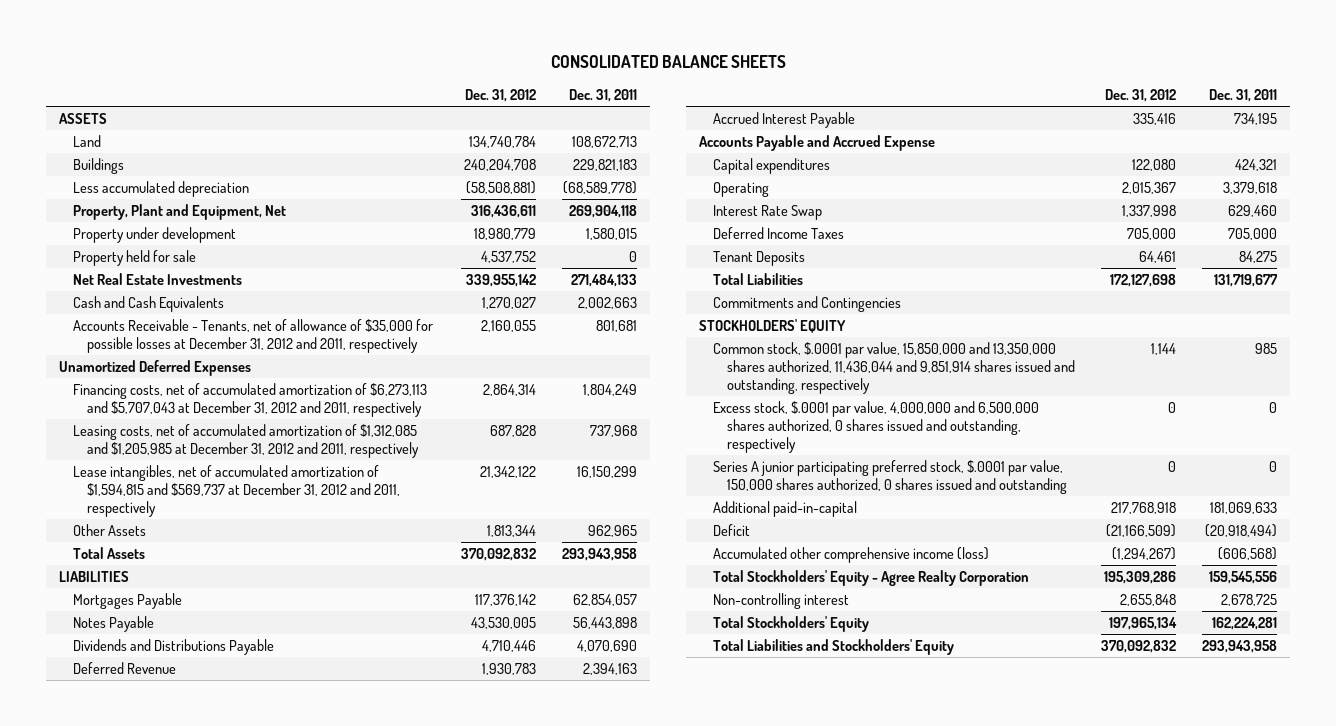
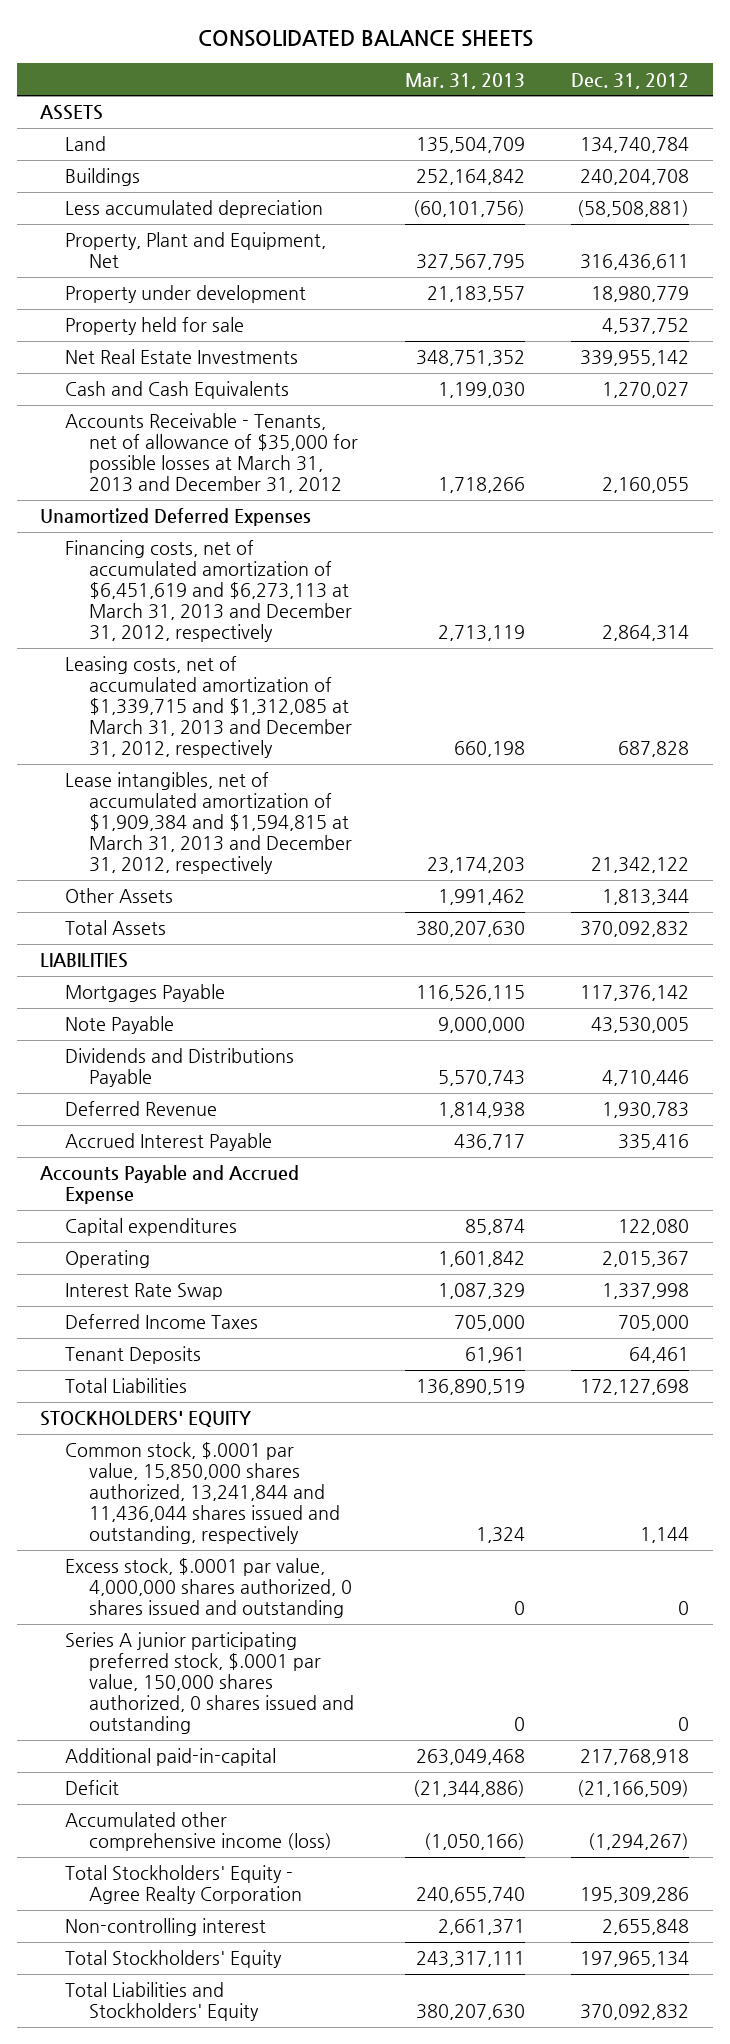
[568,88,637,102] Dec. 31, 2011 -> none
none -> [404,72,525,89] Mar. 31, 2013
[72,319,433,353] Accounts Receivable - Tenants, net of allowance of $35,000 for possible losses at December 31, 2012 and 2011, respectively -> [64,413,358,494] Accounts Receivable - Tenants, net of allowance of $35,000 for possible losses at March 31, 2013 and December 31, 2012
[72,383,427,417] Financing costs, net of accumulated amortization of $6,273,113 and $5,707,043 at December 31, 2012 and 2011, respectively -> [64,540,352,643] Financing costs, net of accumulated amortization of $6,451,619 and $6,273,113 at March 31, 2013 and December 31, 2012, respectively
[72,424,419,458] Leasing costs, net of accumulated amortization of $1,312,085 and $1,205,985 at December 31, 2012 and 2011, respectively -> [64,656,352,759] Leasing costs, net of accumulated amortization of $1,339,715 and $1,312,085 at March 31, 2013 and December 31, 2012, respectively
[72,465,400,517] Lease intangibles, net of accumulated amortization of $1,594,815 and $569,737 at December 31, 2012 and 2011, respectively -> [64,772,352,875] Lease intangibles, net of accumulated amortization of $1,909,384 and $1,594,815 at March 31, 2013 and December 31, 2012, respectively
[72,616,154,633] Notes Payable -> [64,1016,174,1035] Note Payable
[713,296,902,313] Commitments and Contingencies -> none
[713,342,1076,394] Common stock, $.0001 par value, 15,850,000 and 13,350,000 shares authorized, 11,436,044 and 9,851,914 shares issued and outstanding, respectively -> [64,1442,340,1545] Common stock, $.0001 par value, 15,850,000 shares authorized, 13,241,844 and 11,436,044 shares issued and outstanding, respectively
[713,401,1040,453] Excess stock, $.0001 par value, 4,000,000 and 6,500,000 shares authorized, 0 shares issued and outstanding, respectively -> [64,1558,352,1619] Excess stock, $.0001 par value, 4,000,000 shares authorized, 0 shares issued and outstanding

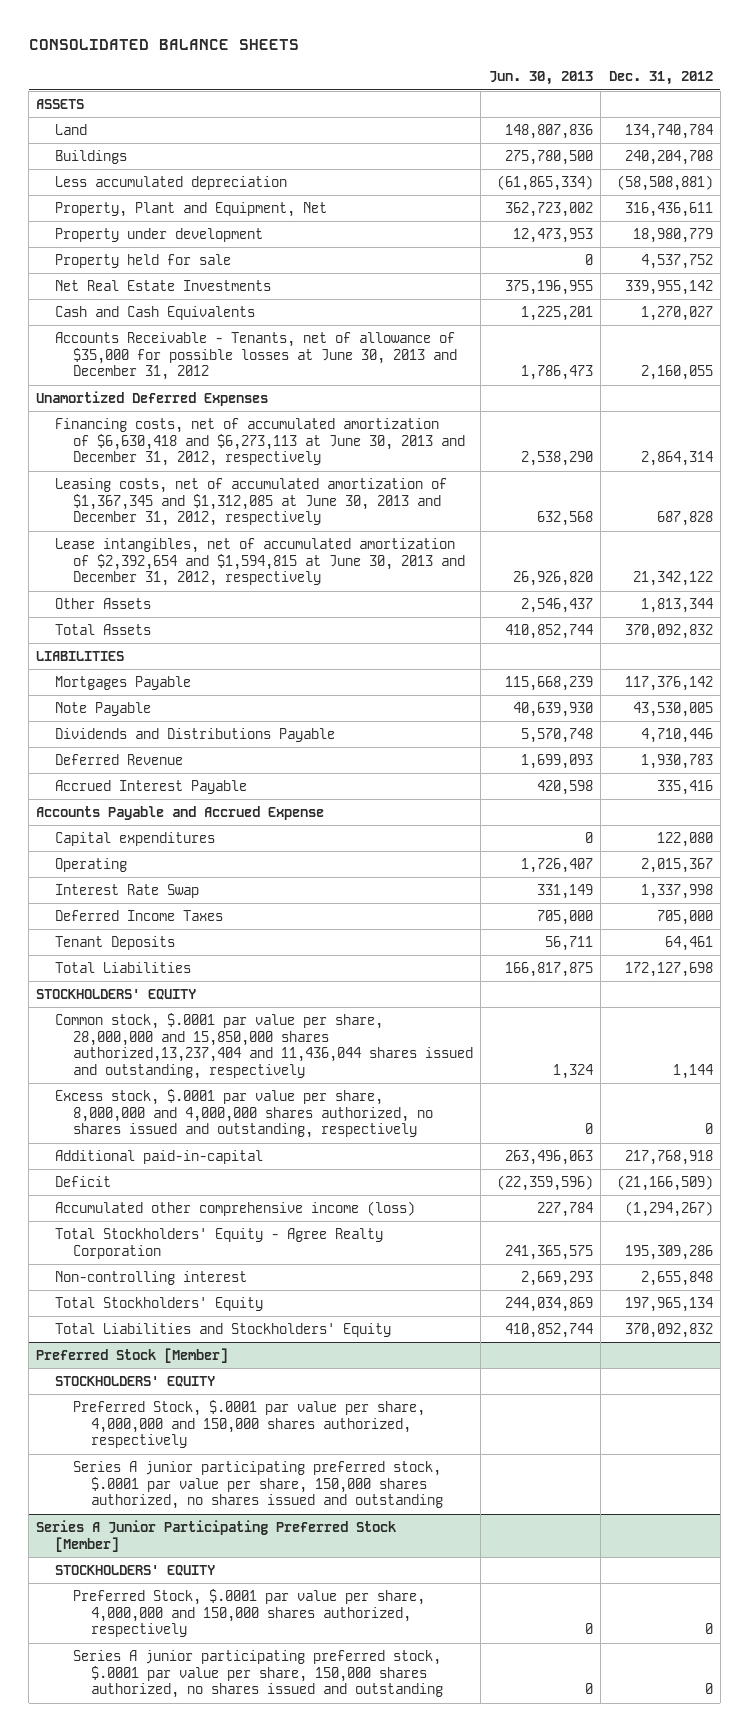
[404,72,525,89] Mar. 31, 2013 -> none
none -> [488,71,593,86] Jun. 30, 2013
[64,413,358,494] Accounts Receivable - Tenants, net of allowance of $35,000 for possible losses at March 31, 2013 and December 31, 2012 -> [54,331,458,381] Accounts Receivable - Tenants, net of allowance of $35,000 for possible losses at June 30, 2013 and December 31, 2012
[64,540,352,643] Financing costs, net of accumulated amortization of $6,451,619 and $6,273,113 at March 31, 2013 and December 31, 2012, respectively -> [54,417,466,467] Financing costs, net of accumulated amortization of $6,630,418 and $6,273,113 at June 30, 2013 and December 31, 2012, respectively
[64,656,352,759] Leasing costs, net of accumulated amortization of $1,339,715 and $1,312,085 at March 31, 2013 and December 31, 2012, respectively -> [54,477,447,527] Leasing costs, net of accumulated amortization of $1,367,345 and $1,312,085 at June 30, 2013 and December 31, 2012, respectively
[64,772,352,875] Lease intangibles, net of accumulated amortization of $1,909,384 and $1,594,815 at March 31, 2013 and December 31, 2012, respectively -> [54,537,466,587] Lease intangibles, net of accumulated amortization of $2,392,654 and $1,594,815 at June 30, 2013 and December 31, 2012, respectively
[64,1632,354,1735] Series A junior participating preferred stock, $.0001 par value, 150,000 shares authorized, 0 shares issued and outstanding -> none
[64,1442,340,1545] Common stock, $.0001 par value, 15,850,000 shares authorized, 13,241,844 and 11,436,044 shares issued and outstanding, respectively -> [54,1012,474,1080] Common stock, $.0001 par value per share, 28,000,000 and 15,850,000 shares authorized,13,237,404 and 11,436,044 shares issued and outstanding, respectively
[64,1558,352,1619] Excess stock, $.0001 par value, 4,000,000 shares authorized, 0 shares issued and outstanding -> [54,1088,434,1139] Excess stock, $.0001 par value per share, 8,000,000 and 4,000,000 shares authorized, no shares issued and outstanding, respectively
none -> [36,1347,229,1363] Preferred Stock [Member]
none -> [54,1375,215,1387] STOCKHOLDERS' EQUITY
none -> [73,1399,426,1449] Preferred Stock, $.0001 par value per share, 4,000,000 and 150,000 shares authorized, respectively
none -> [73,1460,444,1510] Series A junior participating preferred stock, $.0001 par value per share, 150,000 shares authorized, no shares issued and outstanding
none -> [36,1519,397,1552] Series A Junior Participating Preferred Stock [Member]
none -> [54,1564,215,1576] STOCKHOLDERS' EQUITY
none -> [73,1588,426,1638] Preferred Stock, $.0001 par value per share, 4,000,000 and 150,000 shares authorized, respectively
none -> [73,1649,444,1699] Series A junior participating preferred stock, $.0001 par value per share, 150,000 shares authorized, no shares issued and outstanding

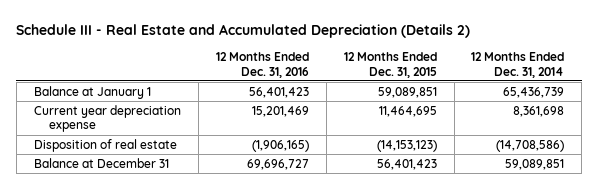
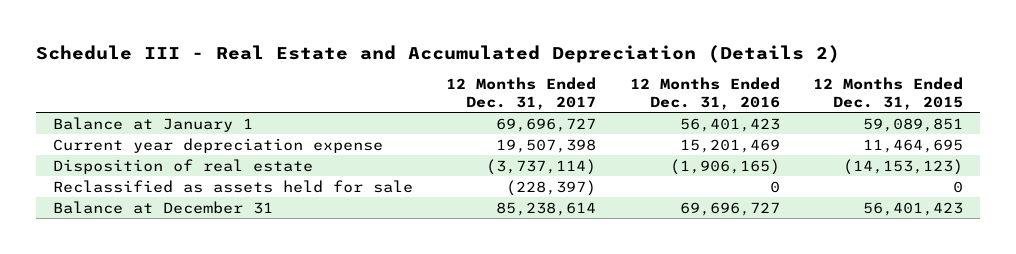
[471,51,565,78] 12 Months Ended Dec. 31, 2014 -> none
none -> [446,77,597,110] 12 Months Ended Dec. 31, 2017
none -> [52,179,413,193] Reclassified as assets held for sale

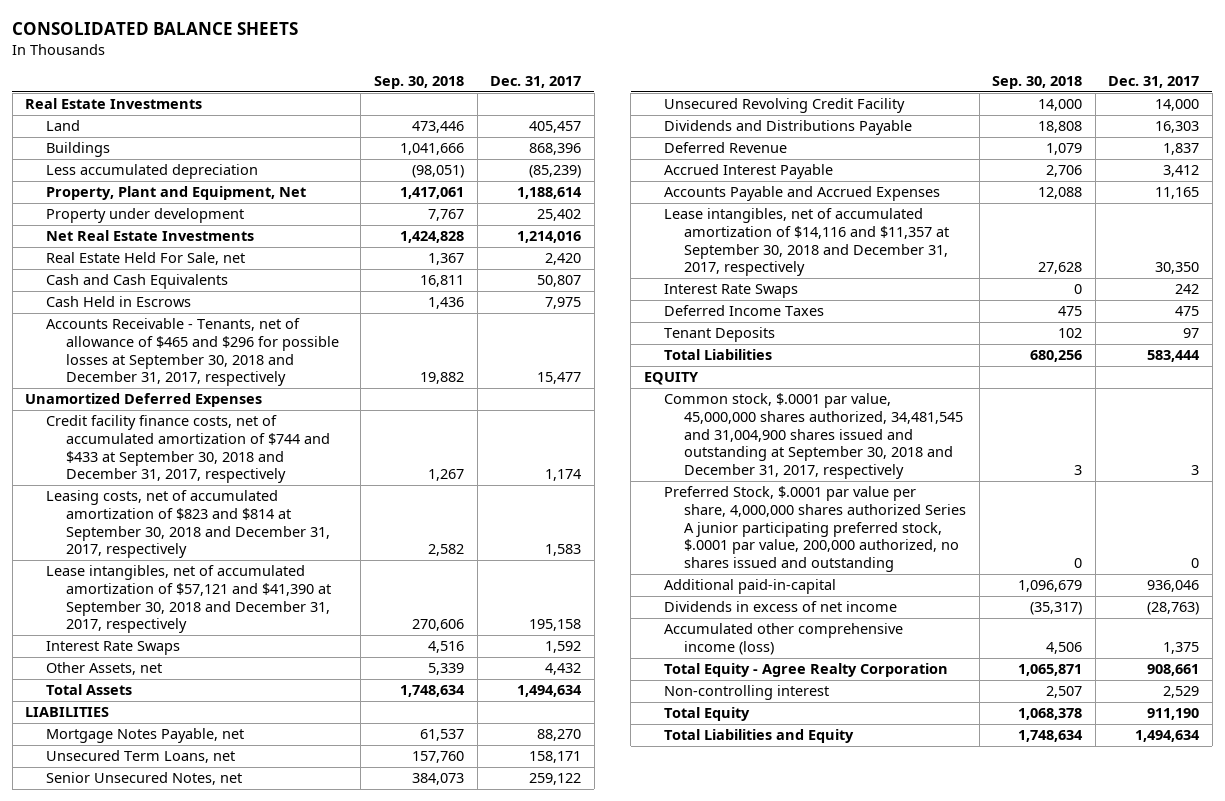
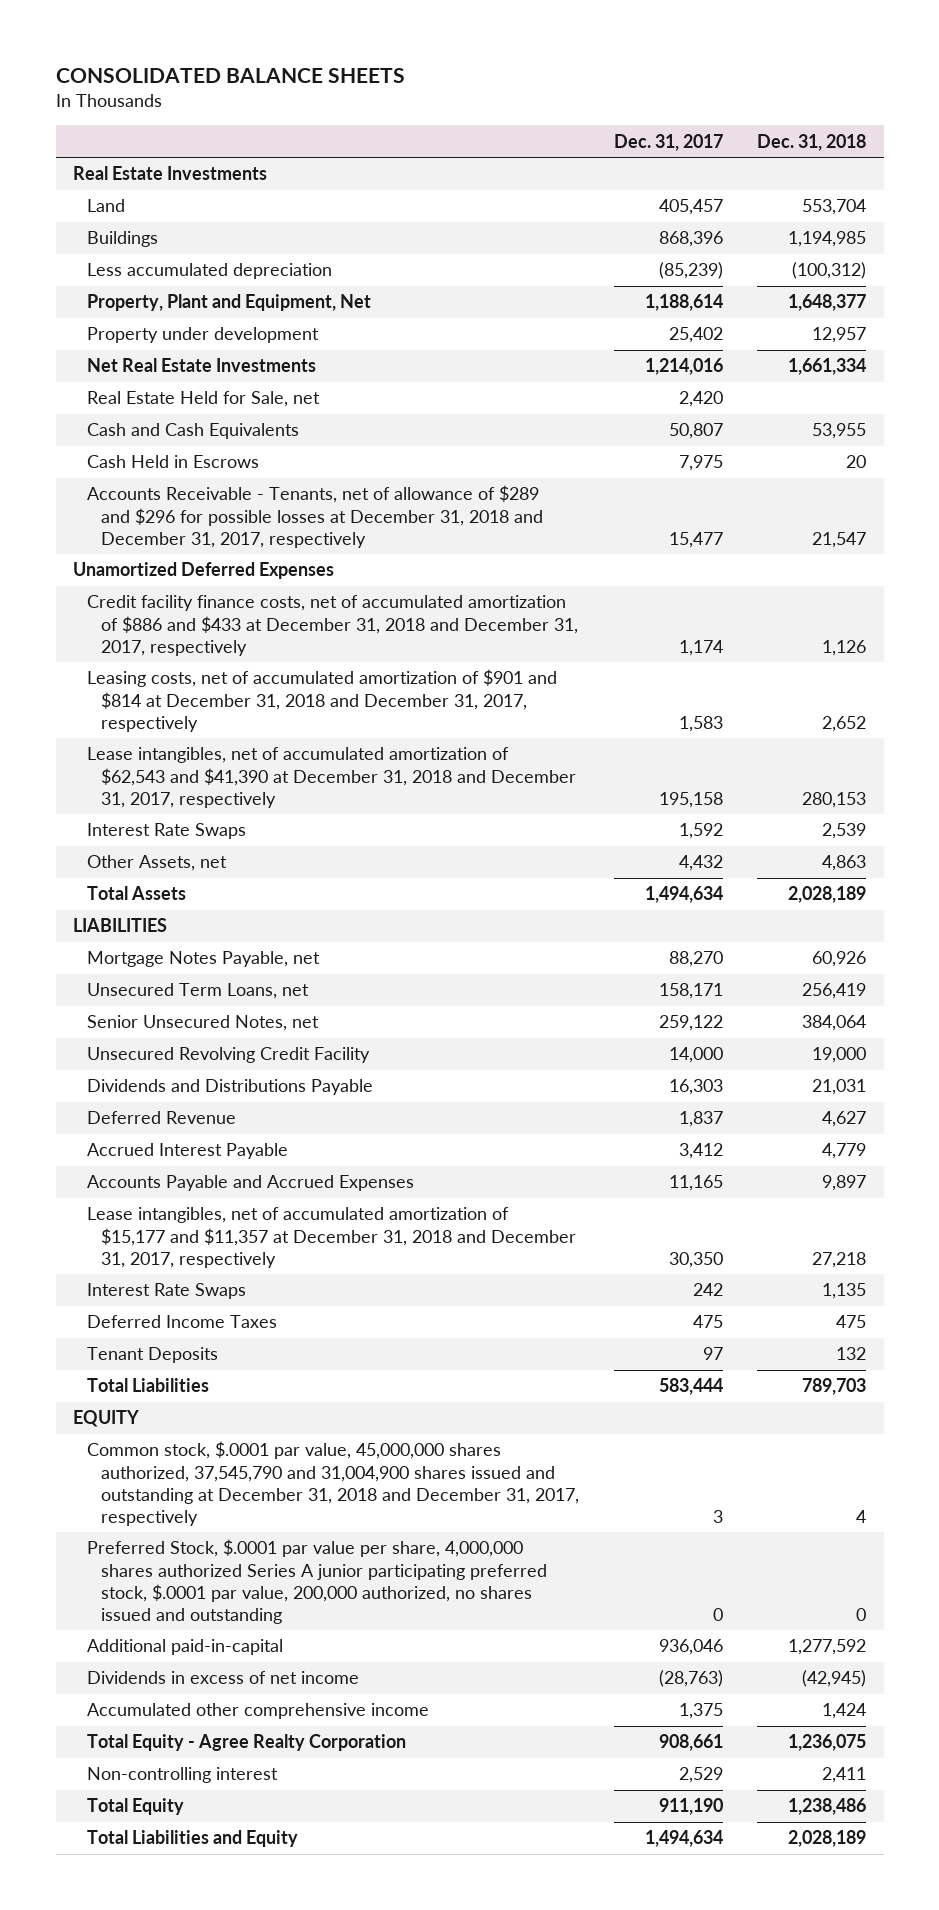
[373,75,464,89] Sep. 30, 2018 -> none
none -> [757,133,867,151] Dec. 31, 2018
[45,252,245,266] Real Estate Held For Sale, net -> [86,391,320,408] Real Estate Held for Sale, net
[45,318,339,387] Accounts Receivable - Tenants, net of allowance of $465 and $296 for possible losses at September 30, 2018 and December 31, 2017, respectively -> [86,485,543,548] Accounts Receivable - Tenants, net of allowance of $289 and $296 for possible losses at December 31, 2018 and December 31, 2017, respectively
[45,415,330,484] Credit facility finance costs, net of accumulated amortization of $744 and $433 at September 30, 2018 and December 31, 2017, respectively -> [86,595,578,656] Credit facility finance costs, net of accumulated amortization of $886 and $433 at December 31, 2018 and December 31, 2017, respectively
[45,490,330,559] Leasing costs, net of accumulated amortization of $823 and $814 at September 30, 2018 and December 31, 2017, respectively -> [86,669,557,732] Leasing costs, net of accumulated amortization of $901 and $814 at December 31, 2018 and December 31, 2017, respectively
[45,565,331,634] Lease intangibles, net of accumulated amortization of $57,121 and $41,390 at September 30, 2018 and December 31, 2017, respectively -> [86,747,576,808] Lease intangibles, net of accumulated amortization of $62,543 and $41,390 at December 31, 2018 and December 31, 2017, respectively
[663,208,950,277] Lease intangibles, net of accumulated amortization of $14,116 and $11,357 at September 30, 2018 and December 31, 2017, respectively -> [86,1207,576,1268] Lease intangibles, net of accumulated amortization of $15,177 and $11,357 at December 31, 2018 and December 31, 2017, respectively
[663,393,964,479] Common stock, $.0001 par value, 45,000,000 shares authorized, 34,481,545 and 31,004,900 shares issued and outstanding at September 30, 2018 and December 31, 2017, respectively -> [86,1441,579,1526] Common stock, $.0001 par value, 45,000,000 shares authorized, 37,545,790 and 31,004,900 shares issued and outstanding at December 31, 2018 and December 31, 2017, respectively
[663,623,903,656] Accumulated other comprehensive income (loss) -> [86,1703,429,1720] Accumulated other comprehensive income

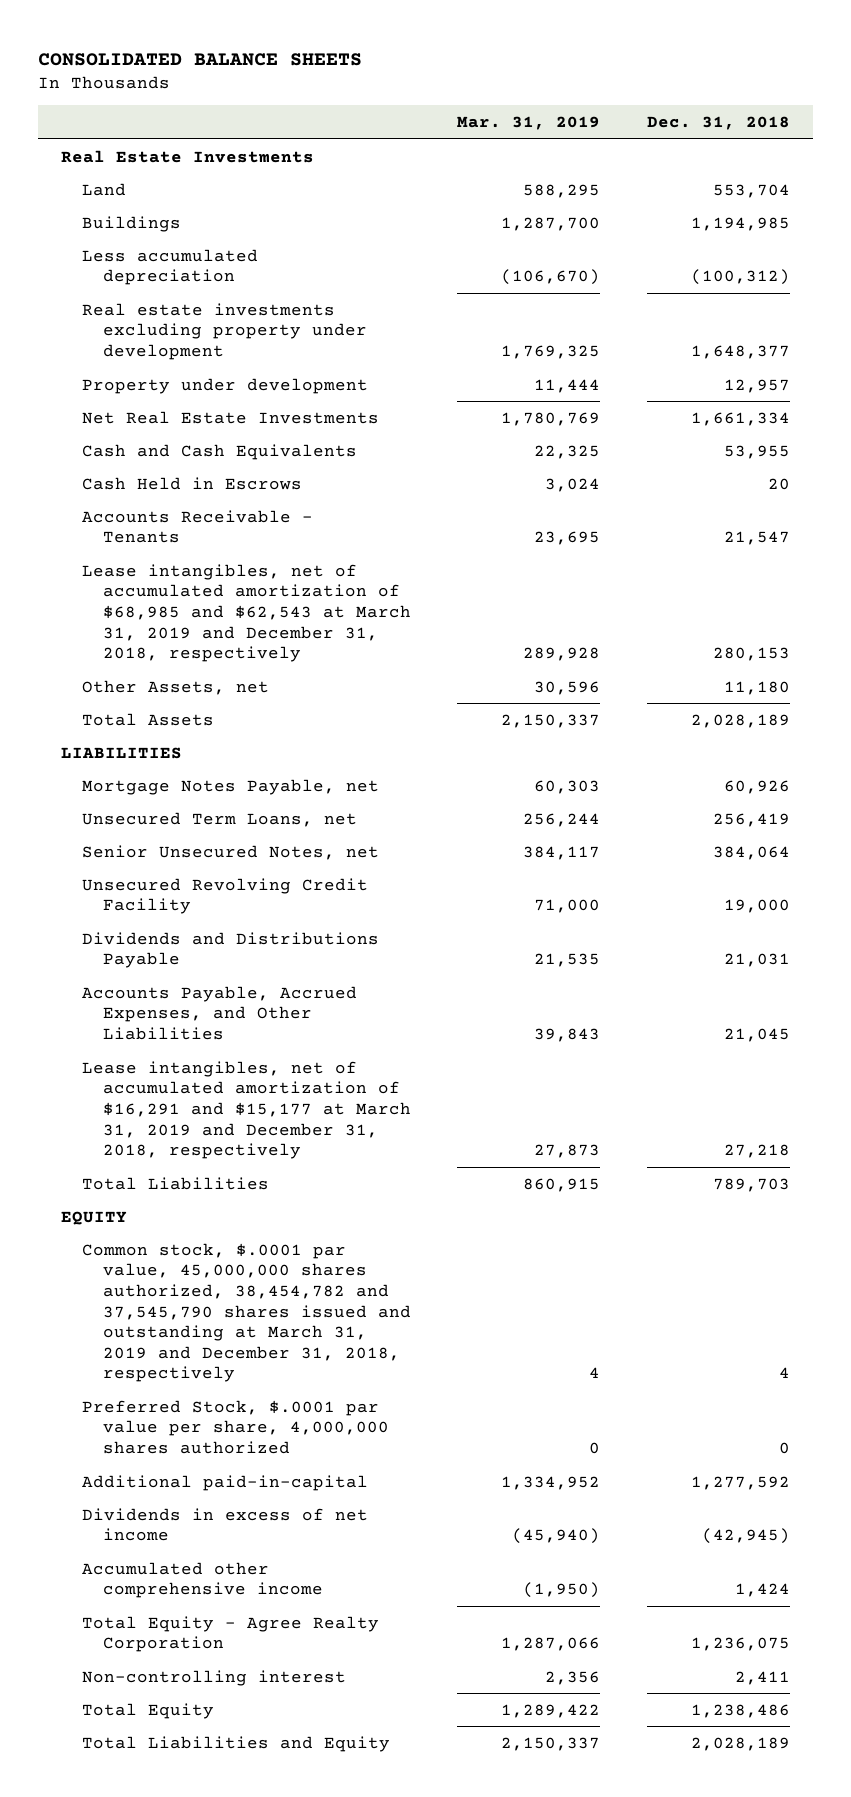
[613,133,723,151] Dec. 31, 2017 -> none
none -> [457,116,601,131] Mar. 31, 2019
[86,294,371,312] Property, Plant and Equipment, Net -> [81,302,367,360] Real estate investments excluding property under development
[86,391,320,408] Real Estate Held for Sale, net -> none
[73,562,335,580] Unamortized Deferred Expenses -> none
[86,595,578,656] Credit facility finance costs, net of accumulated amortization of $886 and $433 at December 31, 2018 and December 31, 2017, respectively -> none
[86,669,557,732] Leasing costs, net of accumulated amortization of $901 and $814 at December 31, 2018 and December 31, 2017, respectively -> none
[86,823,246,840] Interest Rate Swaps -> none
[86,485,543,548] Accounts Receivable - Tenants, net of allowance of $289 and $296 for possible losses at December 31, 2018 and December 31, 2017, respectively -> [81,509,313,544] Accounts Receivable - Tenants
[86,747,576,808] Lease intangibles, net of accumulated amortization of $62,543 and $41,390 at December 31, 2018 and December 31, 2017, respectively -> [81,563,411,663] Lease intangibles, net of accumulated amortization of $68,985 and $62,543 at March 31, 2019 and December 31, 2018, respectively
[822,855,867,872] 4,863 -> [723,680,790,695] 11,180
[86,1111,236,1125] Deferred Revenue -> none
[86,1143,288,1160] Accrued Interest Payable -> none
[86,1283,246,1300] Interest Rate Swaps -> none
[86,1315,277,1329] Deferred Income Taxes -> none
[86,1347,218,1364] Tenant Deposits -> none
[86,1175,414,1192] Accounts Payable and Accrued Expenses -> [81,985,357,1040] Accounts Payable, Accrued Expenses, and Other Liabilities
[822,1175,867,1192] 9,897 -> [723,1027,790,1042] 21,045
[86,1207,576,1268] Lease intangibles, net of accumulated amortization of $15,177 and $11,357 at December 31, 2018 and December 31, 2017, respectively -> [81,1060,411,1160] Lease intangibles, net of accumulated amortization of $16,291 and $15,177 at March 31, 2019 and December 31, 2018, respectively
[86,1441,579,1526] Common stock, $.0001 par value, 45,000,000 shares authorized, 37,545,790 and 31,004,900 shares issued and outstanding at December 31, 2018 and December 31, 2017, respectively -> [81,1242,411,1383] Common stock, $.0001 par value, 45,000,000 shares authorized, 38,454,782 and 37,545,790 shares issued and outstanding at March 31, 2019 and December 31, 2018, respectively
[86,1539,547,1624] Preferred Stock, $.0001 par value per share, 4,000,000 shares authorized Series A junior participating preferred stock, $.0001 par value, 200,000 authorized, no shares issued and outstanding -> [81,1399,389,1454] Preferred Stock, $.0001 par value per share, 4,000,000 shares authorized

